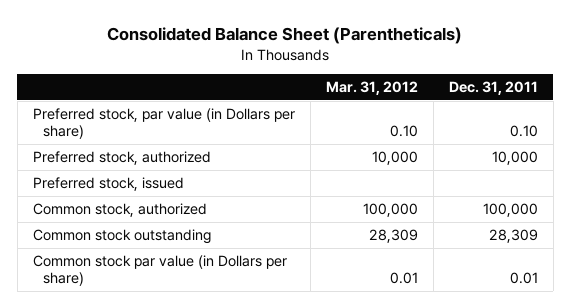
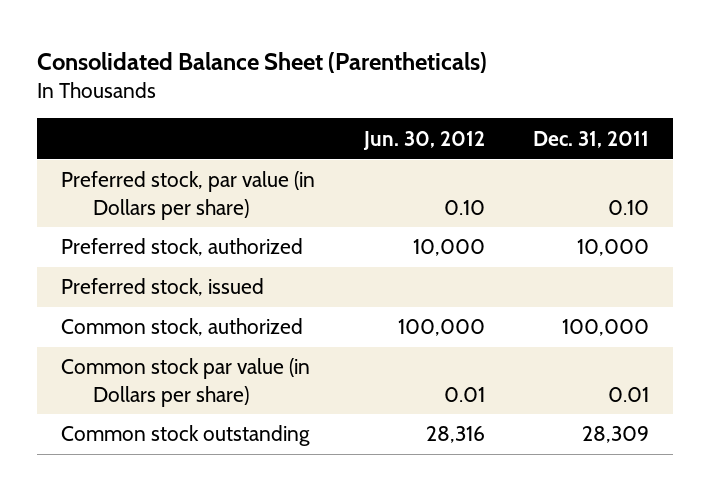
[325,81,418,96] Mar. 31, 2012 -> none
none -> [362,130,485,150] Jun. 30, 2012
[32,229,211,245] Common stock outstanding -> [61,425,311,447] Common stock outstanding

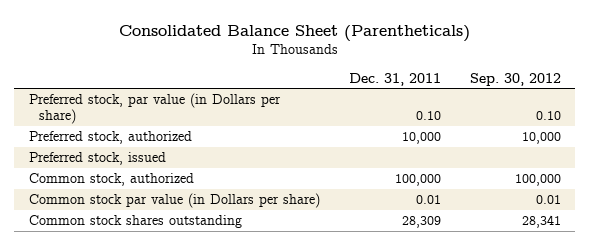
[362,130,485,150] Jun. 30, 2012 -> none
none -> [469,72,561,86] Sep. 30, 2012
[61,425,311,447] Common stock outstanding -> [28,214,242,228] Common stock shares outstanding

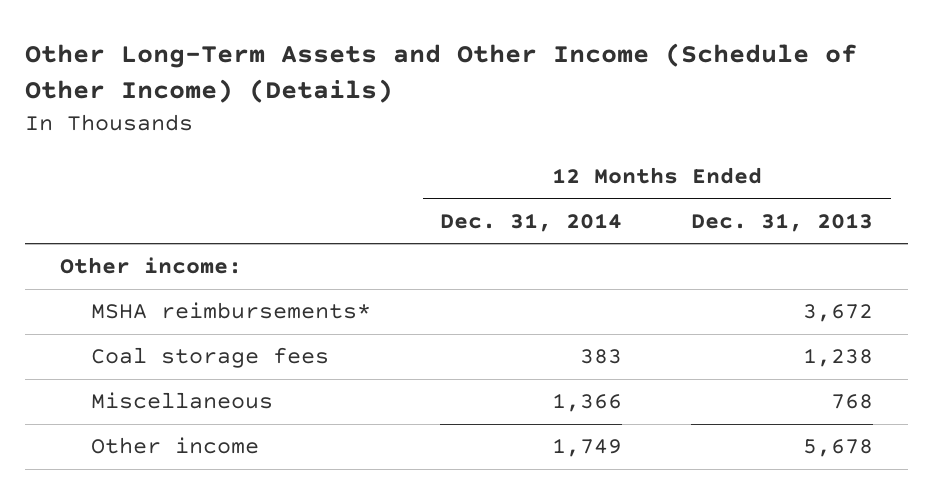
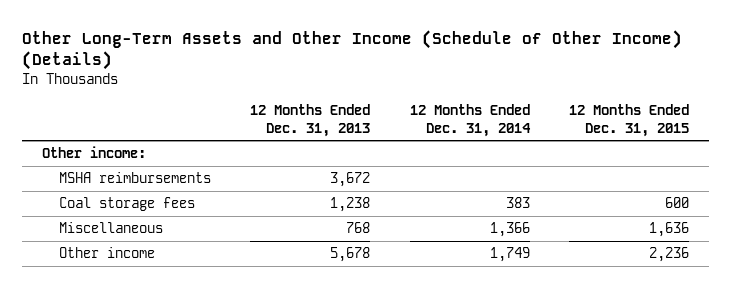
none -> [568,103,689,137] 12 Months Ended Dec. 31, 2015
[91,302,372,320] MSHA reimbursements* -> [59,172,212,184] MSHA reimbursements

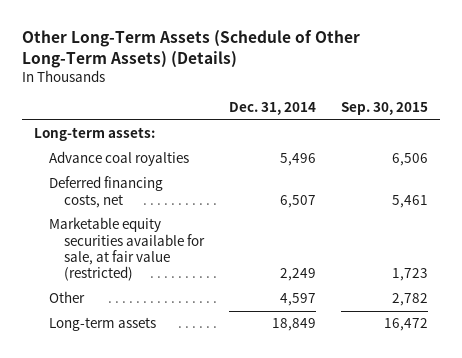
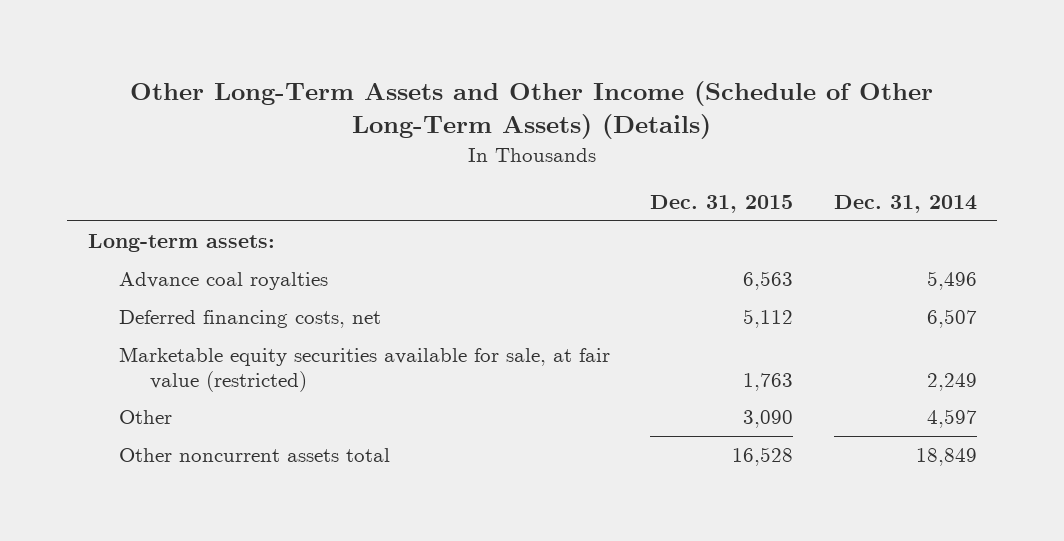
[22,29,361,68] Other Long-Term Assets (Schedule of Other Long-Term Assets) (Details) -> [130,81,934,140] Other Long-Term Assets and Other Income (Schedule of Other Long-Term Assets) (Details)
[340,102,428,116] Sep. 30, 2015 -> none
none -> [650,195,794,214] Dec. 31, 2015
[49,317,157,332] Long-term assets -> [118,448,390,463] Other noncurrent assets total

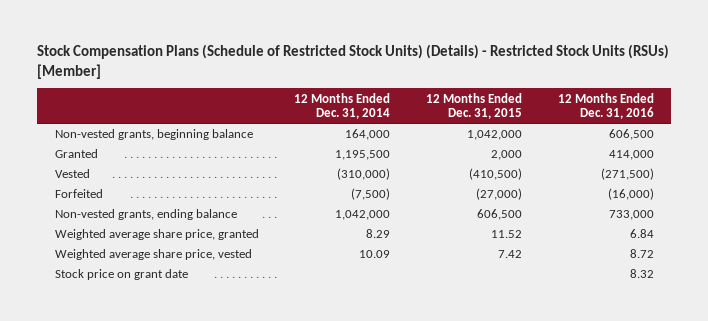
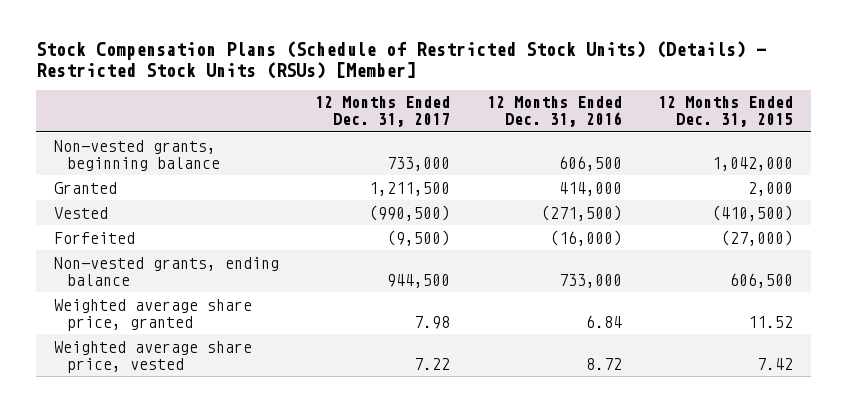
[294,92,391,120] 12 Months Ended Dec. 31, 2014 -> none
none -> [315,96,451,128] 12 Months Ended Dec. 31, 2017
[54,269,188,281] Stock price on grant date -> none

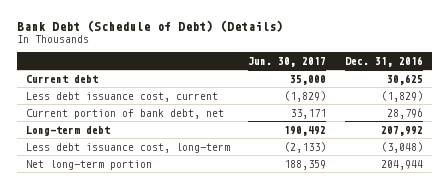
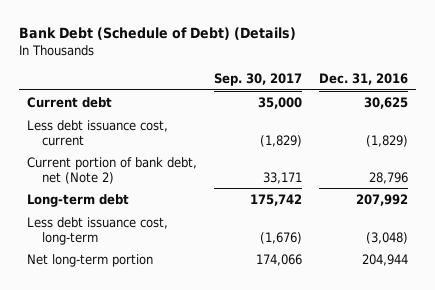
[248,56,327,67] Jun. 30, 2017 -> none
none -> [214,72,303,86] Sep. 30, 2017
[25,108,224,119] Current portion of bank debt, net -> [27,156,198,184] Current portion of bank debt, net (Note 2)

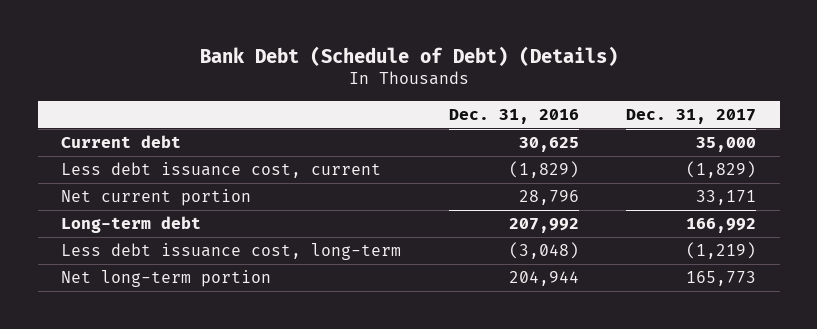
[214,72,303,86] Sep. 30, 2017 -> none
none -> [626,108,757,124] Dec. 31, 2017
[27,156,198,184] Current portion of bank debt, net (Note 2) -> [61,189,252,207] Net current portion

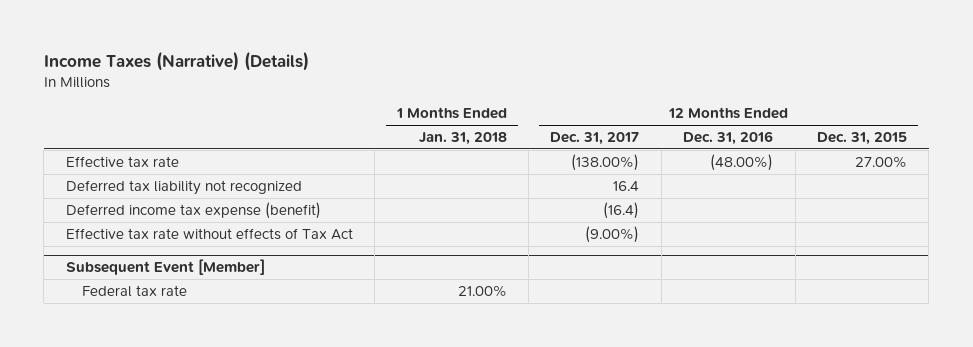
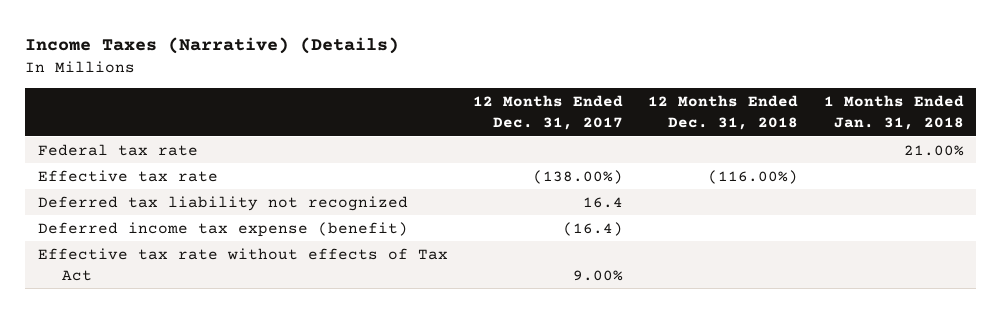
[683,130,774,145] Dec. 31, 2016 -> none
[817,131,908,145] Dec. 31, 2015 -> none
none -> [648,95,799,131] 12 Months Ended Dec. 31, 2018
none -> [37,143,198,156] Federal tax rate
[65,259,265,276] Subsequent Event [Member] -> none
[82,284,188,297] Federal tax rate -> none
[585,225,640,243] (9.00%) -> [573,269,624,281] 9.00%

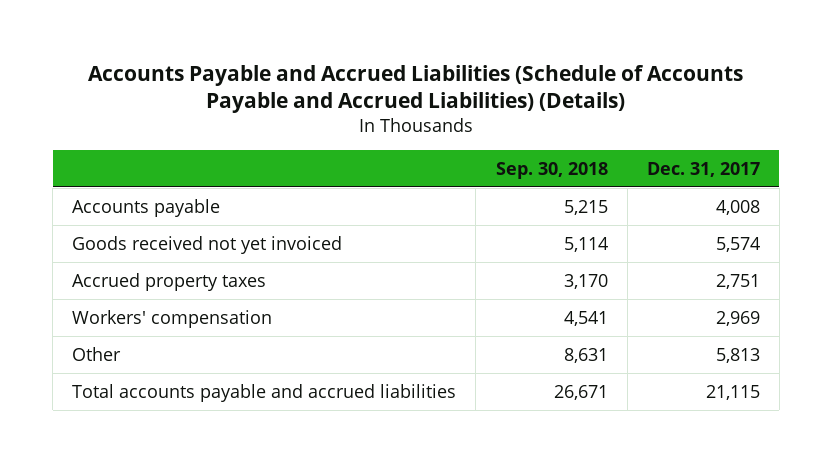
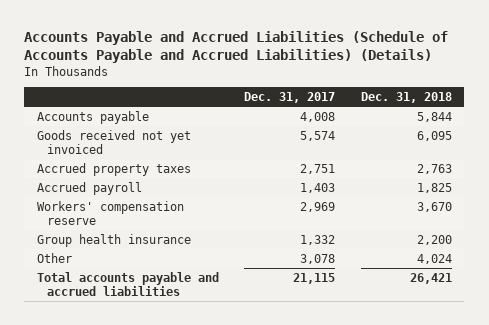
[495,161,608,179] Sep. 30, 2018 -> none
none -> [360,91,452,103] Dec. 31, 2018
none -> [36,181,142,195] Accrued payroll
[72,309,273,328] Workers' compensation -> [36,200,184,225] Workers' compensation reserve
none -> [36,233,191,247] Group health insurance
[715,347,760,363] 5,813 -> [300,253,336,264] 3,078

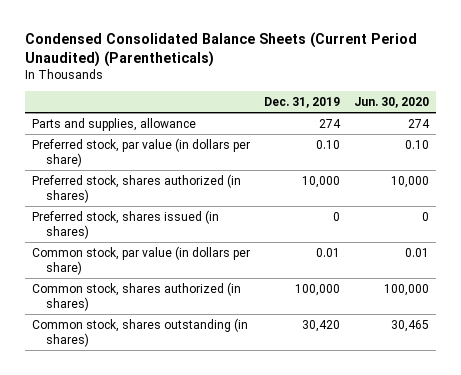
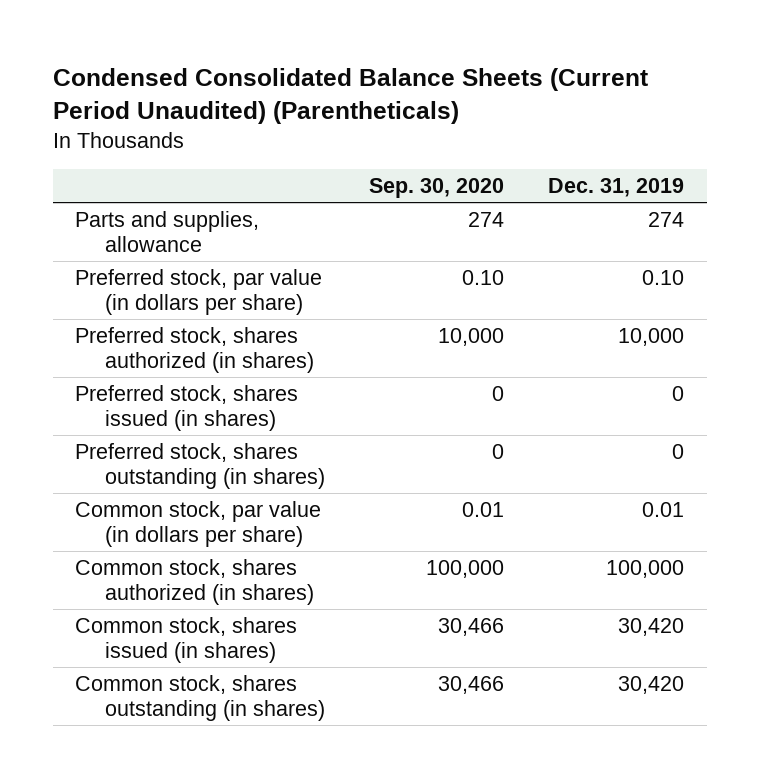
[354,97,430,109] Jun. 30, 2020 -> none
none -> [368,178,504,199] Sep. 30, 2020
none -> [75,442,325,489] Preferred stock, shares outstanding (in shares)
none -> [75,616,298,663] Common stock, shares issued (in shares)

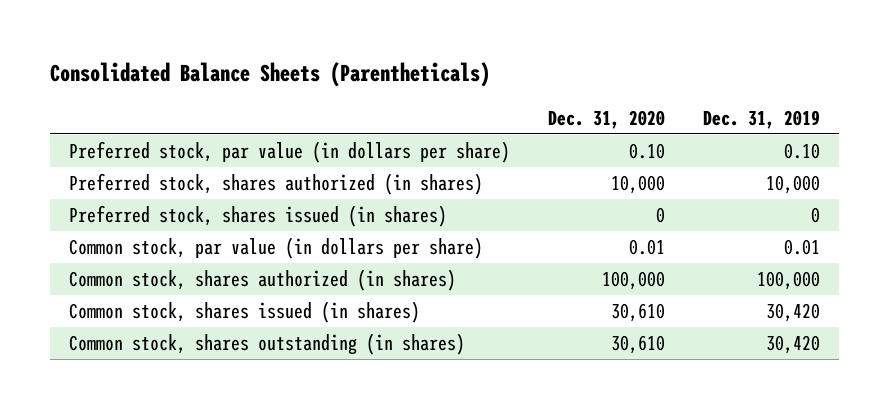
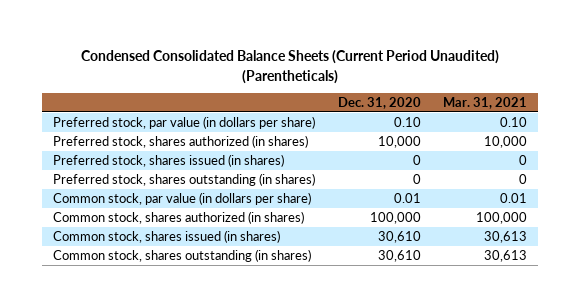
[50,62,491,88] Consolidated Balance Sheets (Parentheticals) -> [81,50,500,84] Condensed Consolidated Balance Sheets (Current Period Unaudited) (Parentheticals)
[702,109,820,129] Dec. 31, 2019 -> none
none -> [443,96,528,109] Mar. 31, 2021
none -> [53,172,316,186] Preferred stock, shares outstanding (in shares)

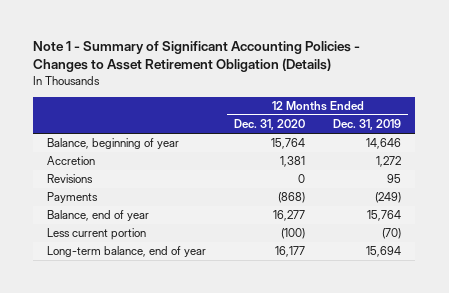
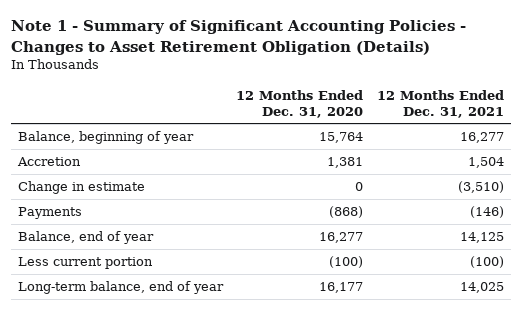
[333,119,402,131] Dec. 31, 2019 -> none
none -> [376,89,504,118] 12 Months Ended Dec. 31, 2021
[47,174,94,184] Revisions -> none
none -> [18,181,146,195] Change in estimate

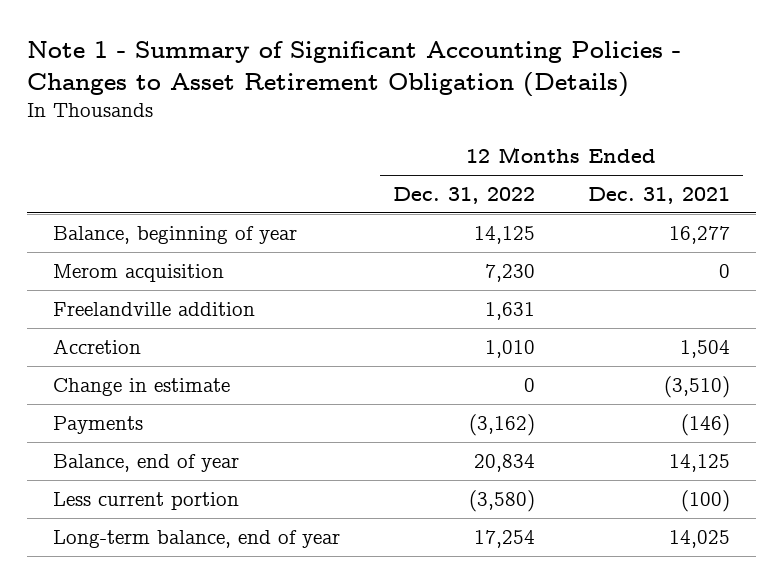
[236,89,364,118] 12 Months Ended Dec. 31, 2020 -> none
none -> [392,186,535,204] Dec. 31, 2022
none -> [53,263,225,282] Merom acquisition
none -> [53,301,256,316] Freelandville addition

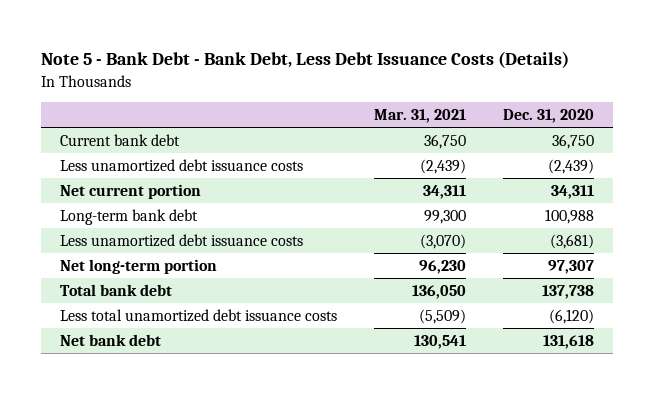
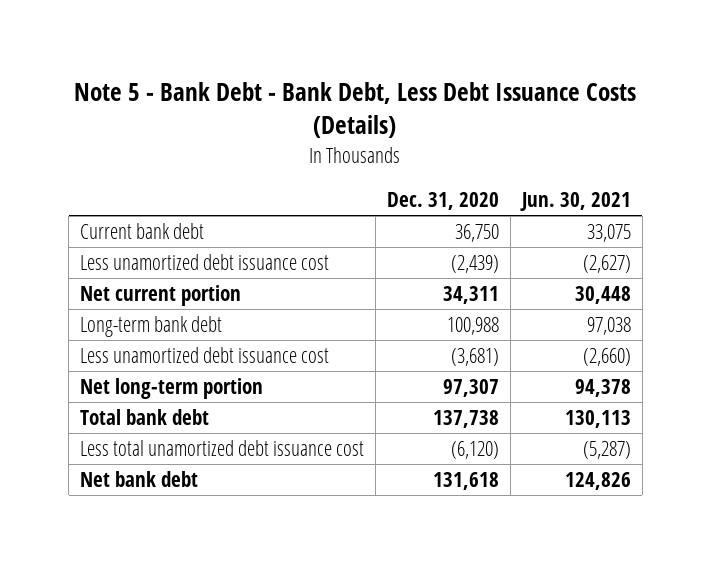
[373,109,466,124] Mar. 31, 2021 -> none
none -> [519,191,631,211] Jun. 30, 2021
[59,158,303,172] Less unamortized debt issuance costs -> [80,254,330,271] Less unamortized debt issuance cost
[59,233,303,247] Less unamortized debt issuance costs -> [80,347,330,364] Less unamortized debt issuance cost
[59,308,337,322] Less total unamortized debt issuance costs -> [80,440,365,457] Less total unamortized debt issuance cost

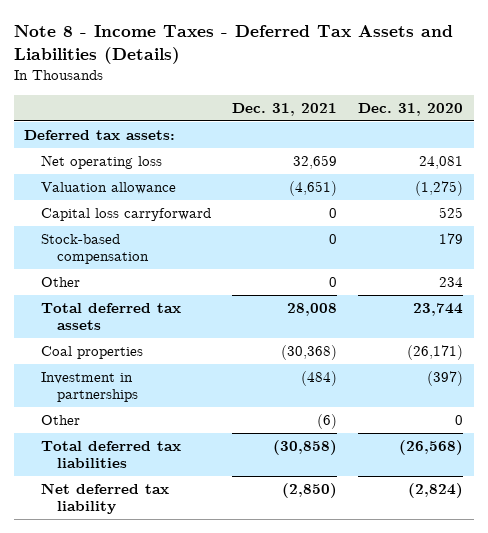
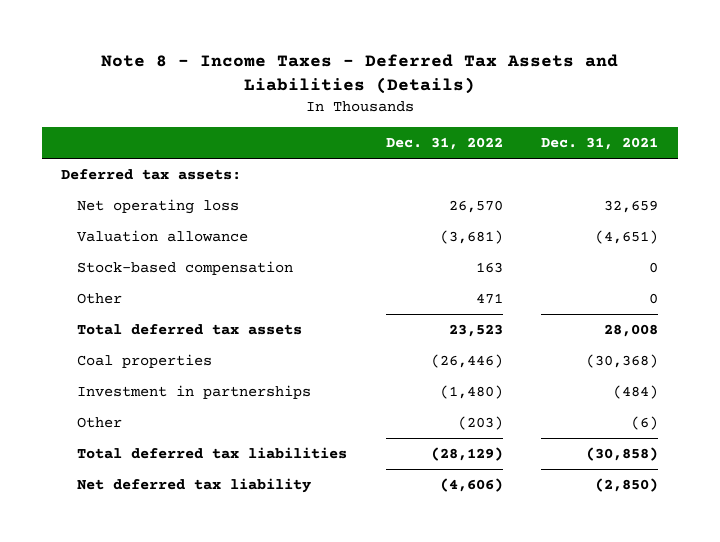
[358,103,464,117] Dec. 31, 2020 -> none
none -> [385,136,503,150] Dec. 31, 2022
[40,208,211,222] Capital loss carryforward -> none

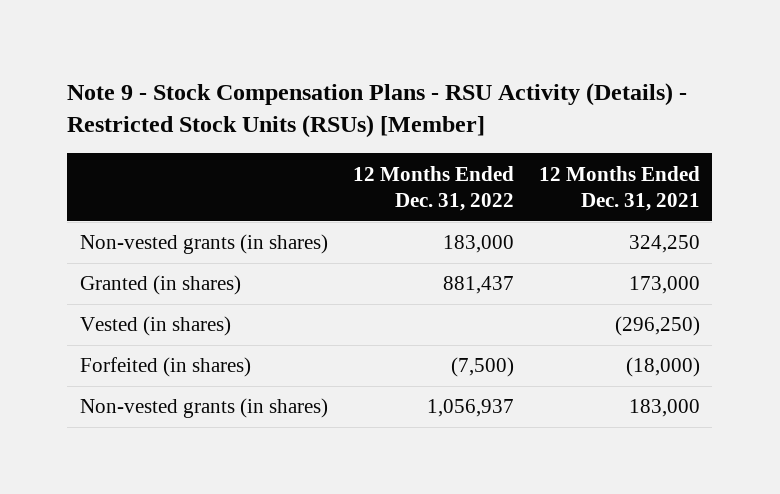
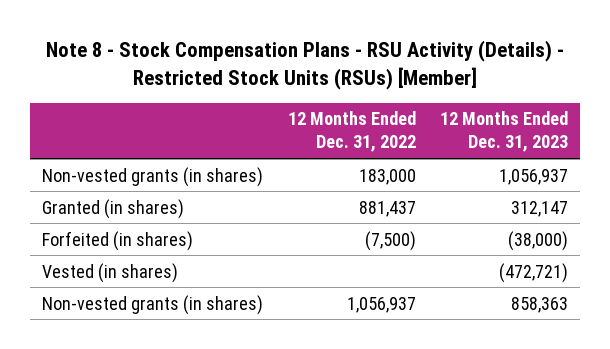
[67,82,688,139] Note 9 - Stock Compensation Plans - RSU Activity (Details) - Restricted Stock Units (RSUs) [Member] -> [46,40,565,91] Note 8 - Stock Compensation Plans - RSU Activity (Details) - Restricted Stock Units (RSUs) [Member]
[538,165,700,212] 12 Months Ended Dec. 31, 2021 -> none
none -> [440,111,569,153] 12 Months Ended Dec. 31, 2023
[79,316,231,337] Vested (in shares) -> [42,262,179,283] Vested (in shares)

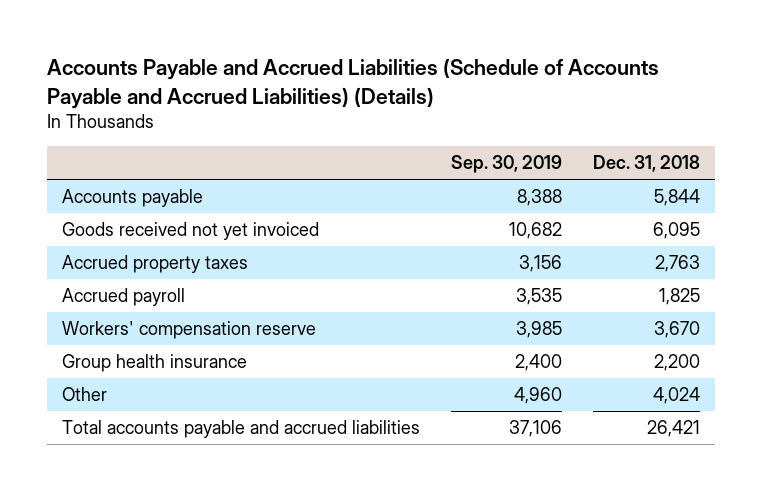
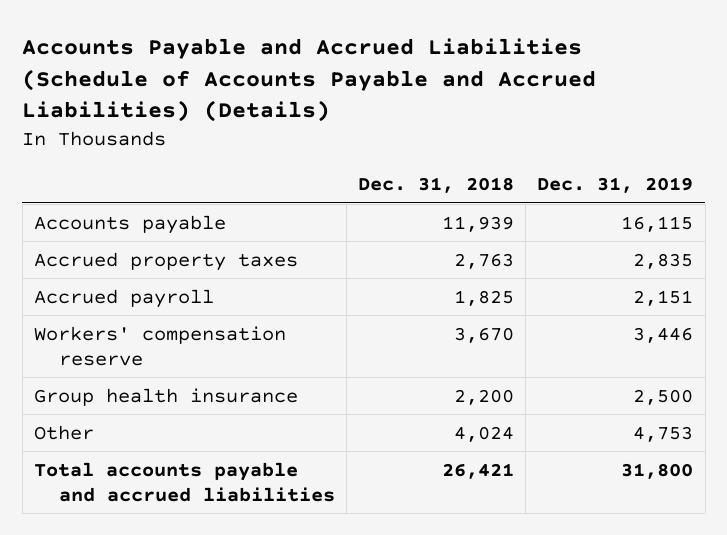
[451,155,563,174] Sep. 30, 2019 -> none
none -> [537,177,694,194] Dec. 31, 2019
[62,222,320,241] Goods received not yet invoiced -> none
[653,189,700,207] 5,844 -> [442,215,515,232] 11,939

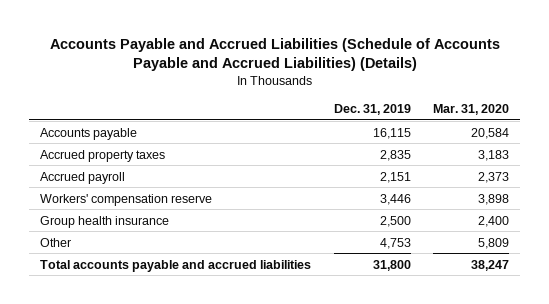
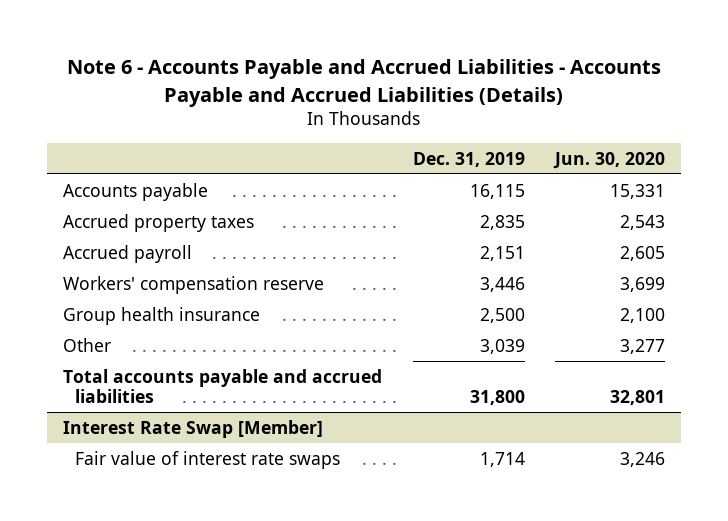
[49,37,500,72] Accounts Payable and Accrued Liabilities (Schedule of Accounts Payable and Accrued Liabilities) (Details) -> [67,59,662,107] Note 6 - Accounts Payable and Accrued Liabilities - Accounts Payable and Accrued Liabilities (Details)
[432,103,509,115] Mar. 31, 2020 -> none
none -> [553,151,666,169] Jun. 30, 2020
[379,237,411,249] 4,753 -> [479,338,525,354] 3,039
none -> [62,419,323,438] Interest Rate Swap [Member]
none -> [75,450,341,469] Fair value of interest rate swaps

